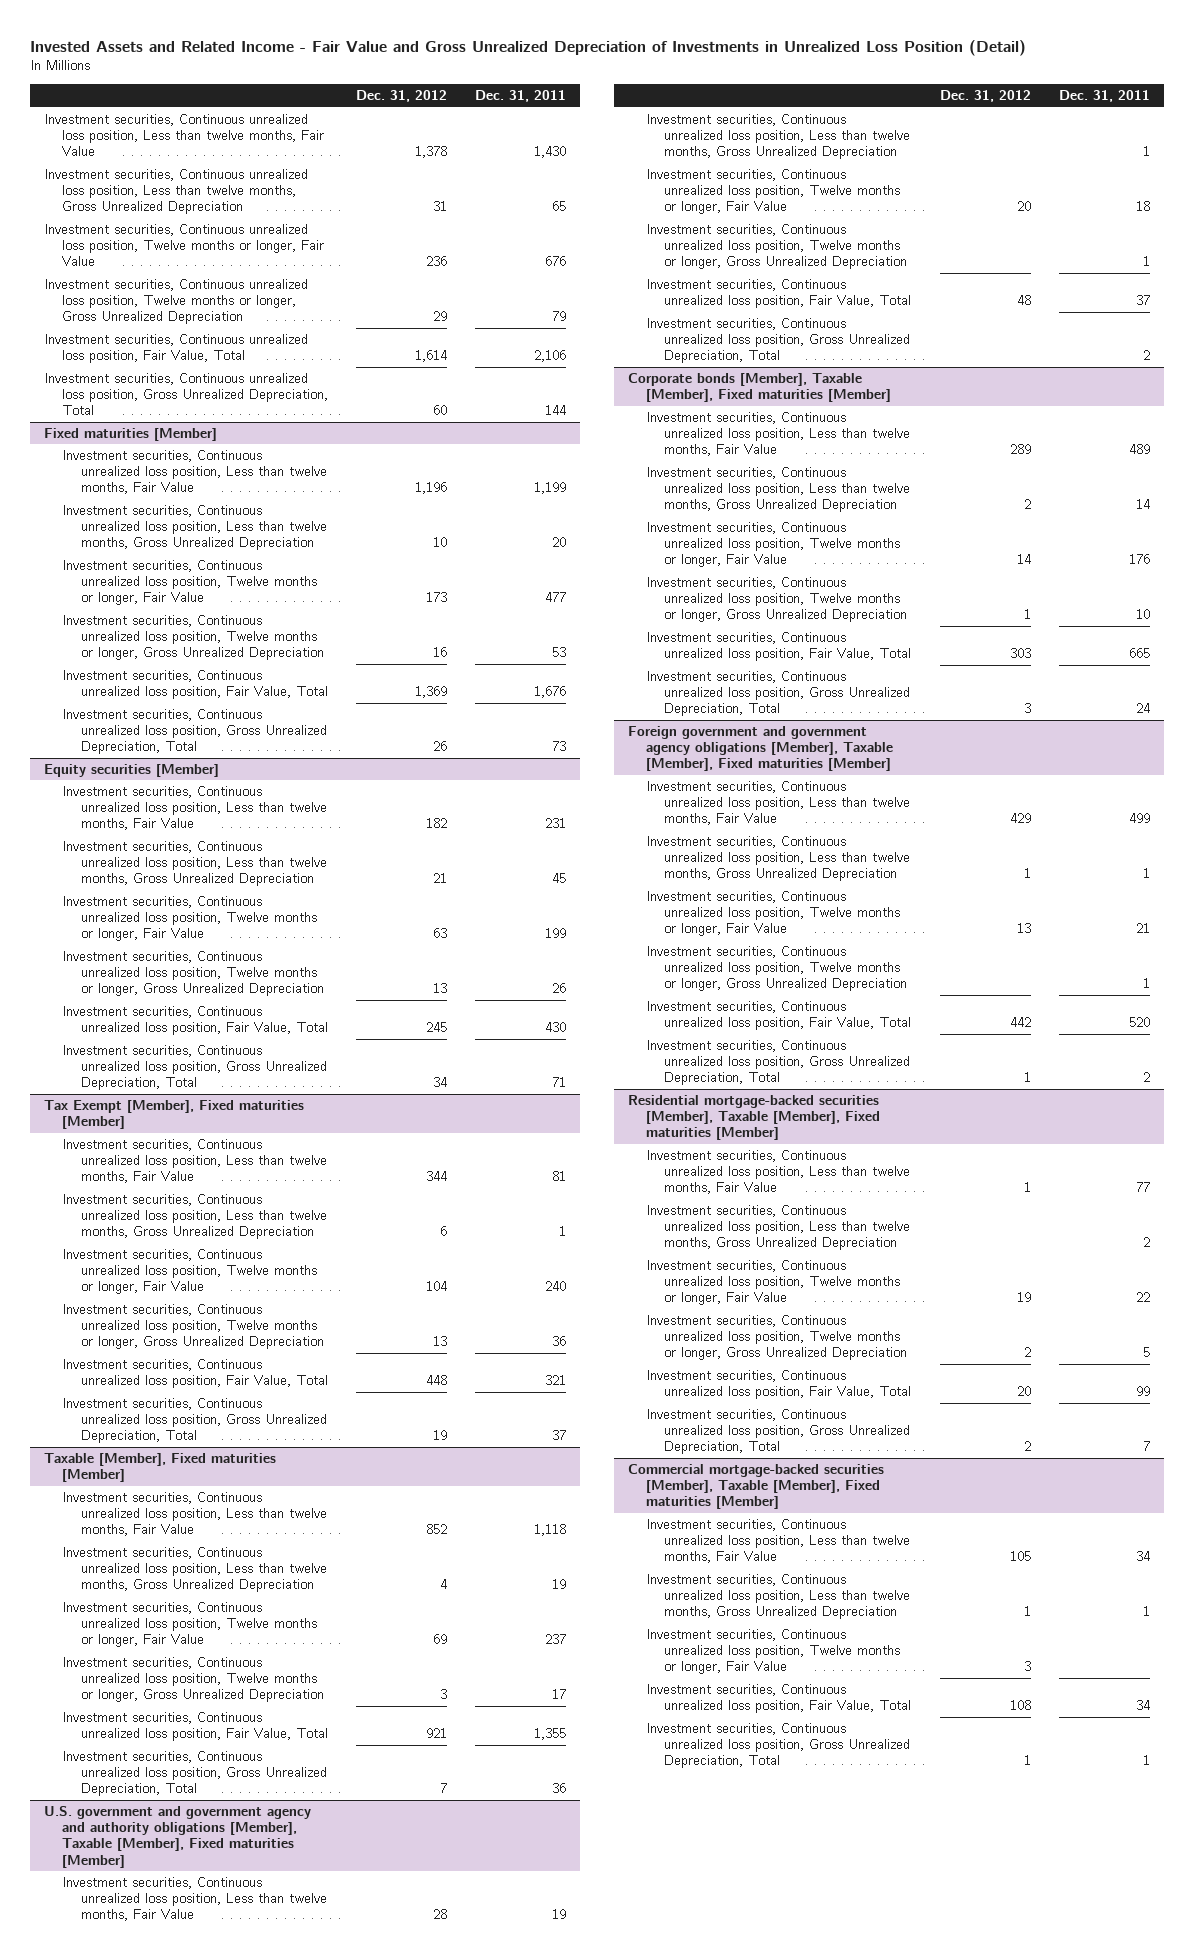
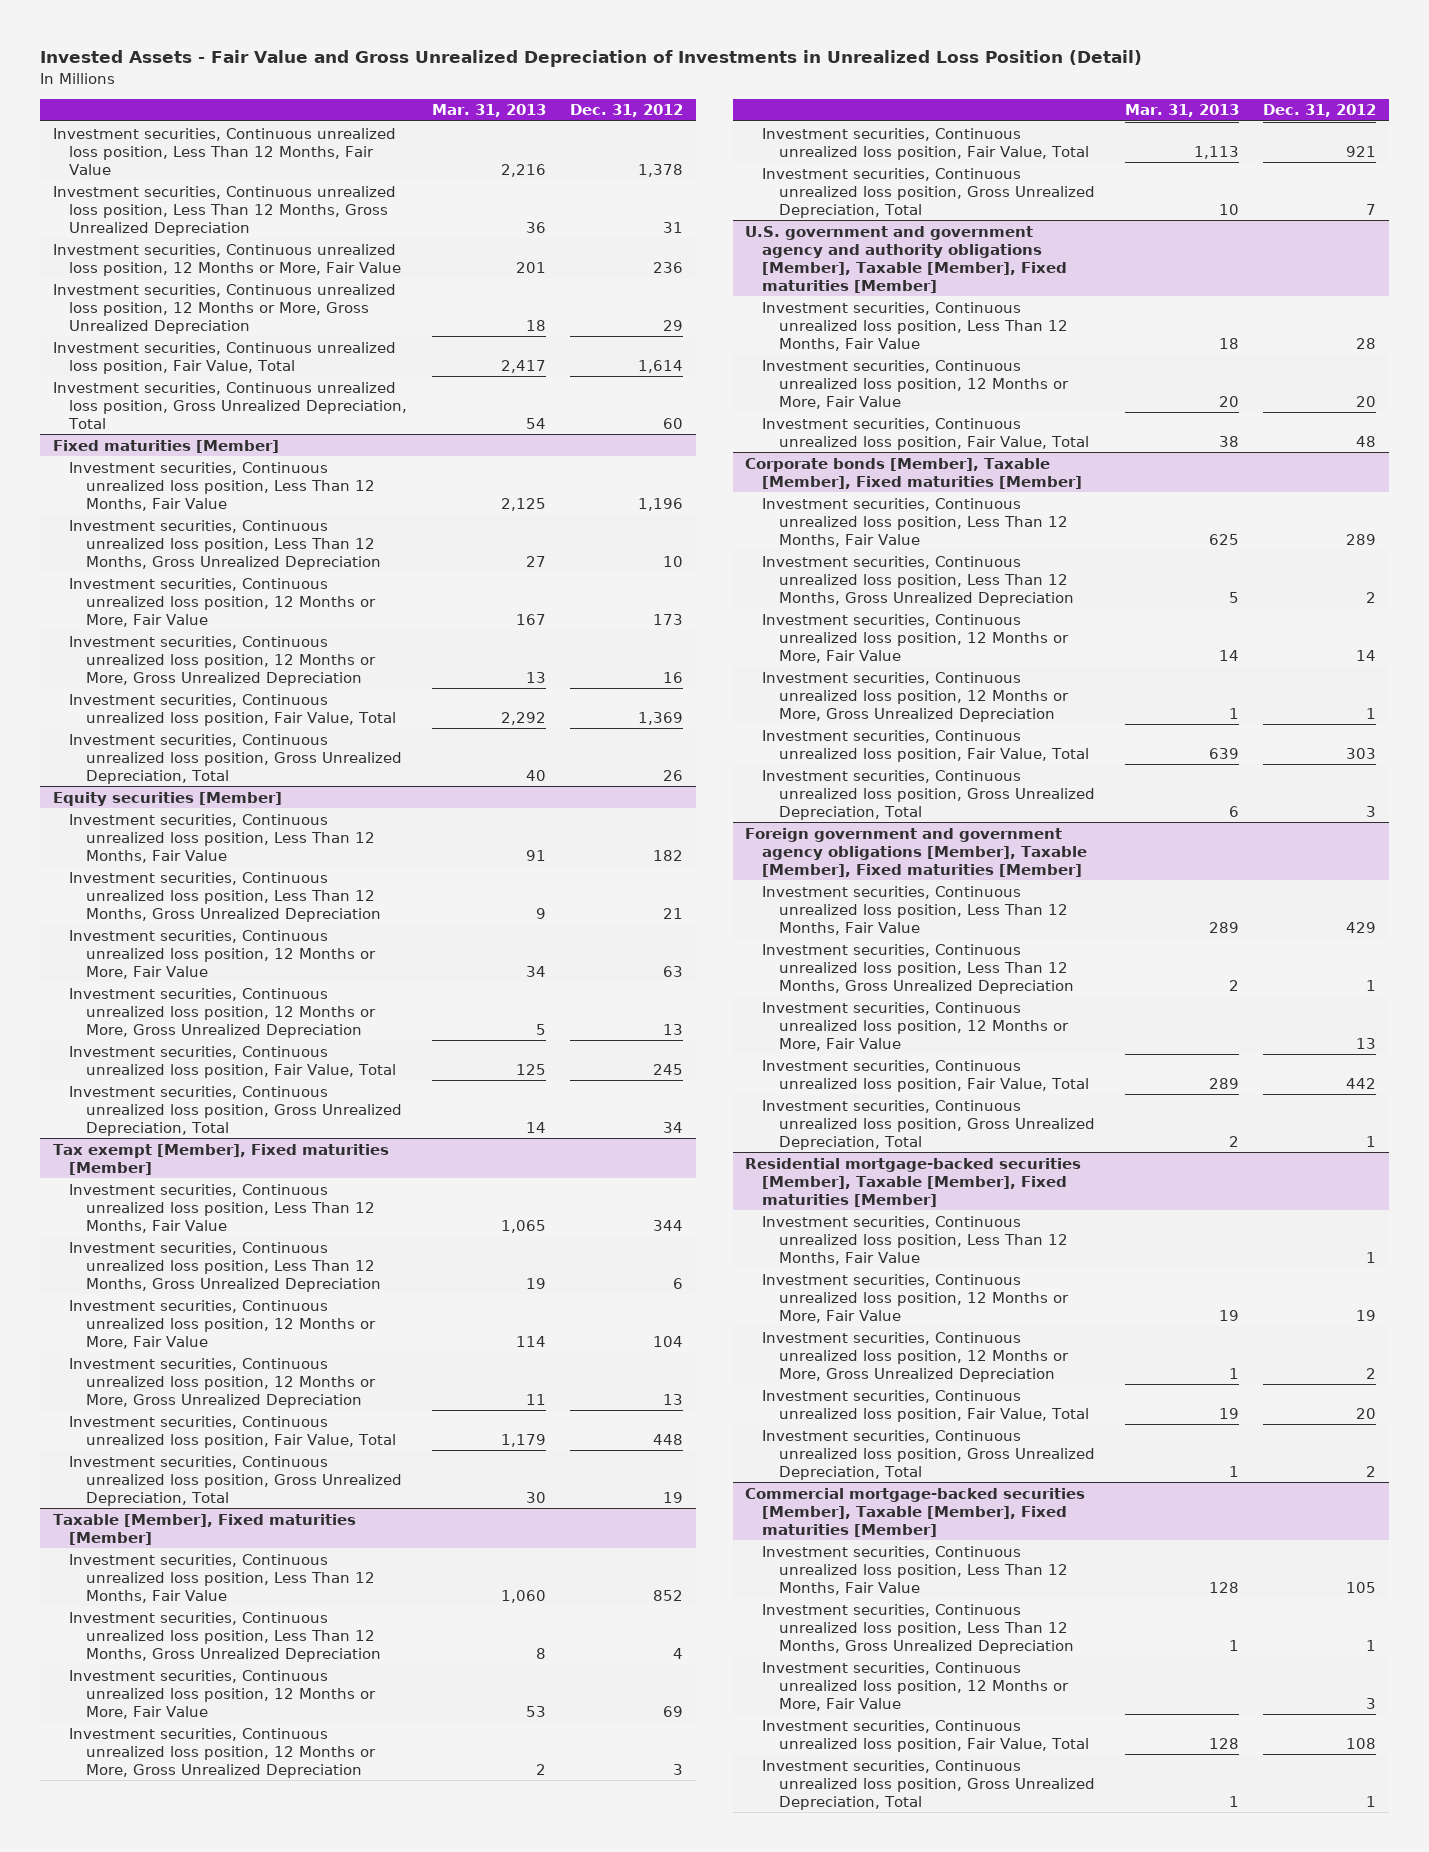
[30,39,1027,56] Invested Assets and Related Income - Fair Value and Gross Unrealized Depreciation of Investments in Unrealized Loss Position (Detail) -> [40,50,1143,68] Invested Assets - Fair Value and Gross Unrealized Depreciation of Investments in Unrealized Loss Position (Detail)
[474,90,566,103] Dec. 31, 2011 -> none
none -> [431,104,546,118] Mar. 31, 2013
[44,113,325,157] Investment securities, Continuous unrealized loss position, Less than twelve months, Fair Value -> [52,127,396,175] Investment securities, Continuous unrealized loss position, Less Than 12 Months, Fair Value
[44,168,309,215] Investment securities, Continuous unrealized loss position, Less than twelve months, Gross Unrealized Depreciation -> [52,185,396,236] Investment securities, Continuous unrealized loss position, Less Than 12 Months, Gross Unrealized Depreciation
[44,223,325,267] Investment securities, Continuous unrealized loss position, Twelve months or longer, Fair Value -> [52,243,402,276] Investment securities, Continuous unrealized loss position, 12 Months or More, Fair Value
[44,278,309,325] Investment securities, Continuous unrealized loss position, Twelve months or longer, Gross Unrealized Depreciation -> [52,283,396,334] Investment securities, Continuous unrealized loss position, 12 Months or More, Gross Unrealized Depreciation
[62,449,327,495] Investment securities, Continuous unrealized loss position, Less than twelve months, Fair Value -> [69,461,375,511] Investment securities, Continuous unrealized loss position, Less Than 12 Months, Fair Value
[62,504,327,551] Investment securities, Continuous unrealized loss position, Less than twelve months, Gross Unrealized Depreciation -> [69,519,381,570] Investment securities, Continuous unrealized loss position, Less Than 12 Months, Gross Unrealized Depreciation
[62,559,317,606] Investment securities, Continuous unrealized loss position, Twelve months or longer, Fair Value -> [69,577,376,627] Investment securities, Continuous unrealized loss position, 12 Months or More, Fair Value
[62,614,324,661] Investment securities, Continuous unrealized loss position, Twelve months or longer, Gross Unrealized Depreciation -> [69,635,376,686] Investment securities, Continuous unrealized loss position, 12 Months or More, Gross Unrealized Depreciation
[62,785,327,831] Investment securities, Continuous unrealized loss position, Less than twelve months, Fair Value -> [69,813,375,863] Investment securities, Continuous unrealized loss position, Less Than 12 Months, Fair Value
[62,840,327,887] Investment securities, Continuous unrealized loss position, Less than twelve months, Gross Unrealized Depreciation -> [69,871,381,922] Investment securities, Continuous unrealized loss position, Less Than 12 Months, Gross Unrealized Depreciation
[62,895,317,942] Investment securities, Continuous unrealized loss position, Twelve months or longer, Fair Value -> [69,929,376,979] Investment securities, Continuous unrealized loss position, 12 Months or More, Fair Value
[62,950,324,997] Investment securities, Continuous unrealized loss position, Twelve months or longer, Gross Unrealized Depreciation -> [69,987,376,1038] Investment securities, Continuous unrealized loss position, 12 Months or More, Gross Unrealized Depreciation
[44,1099,305,1130] Tax Exempt [Member], Fixed maturities [Member] -> [52,1143,389,1175] Tax exempt [Member], Fixed maturities [Member]
[62,1138,327,1184] Investment securities, Continuous unrealized loss position, Less than twelve months, Fair Value -> [69,1183,375,1233] Investment securities, Continuous unrealized loss position, Less Than 12 Months, Fair Value
[62,1193,327,1240] Investment securities, Continuous unrealized loss position, Less than twelve months, Gross Unrealized Depreciation -> [69,1241,381,1292] Investment securities, Continuous unrealized loss position, Less Than 12 Months, Gross Unrealized Depreciation
[62,1248,317,1295] Investment securities, Continuous unrealized loss position, Twelve months or longer, Fair Value -> [69,1299,376,1349] Investment securities, Continuous unrealized loss position, 12 Months or More, Fair Value
[62,1303,324,1350] Investment securities, Continuous unrealized loss position, Twelve months or longer, Gross Unrealized Depreciation -> [69,1357,376,1408] Investment securities, Continuous unrealized loss position, 12 Months or More, Gross Unrealized Depreciation
[62,1491,327,1537] Investment securities, Continuous unrealized loss position, Less than twelve months, Fair Value -> [69,1553,375,1603] Investment securities, Continuous unrealized loss position, Less Than 12 Months, Fair Value
[62,1546,327,1593] Investment securities, Continuous unrealized loss position, Less than twelve months, Gross Unrealized Depreciation -> [69,1611,381,1662] Investment securities, Continuous unrealized loss position, Less Than 12 Months, Gross Unrealized Depreciation
[62,1601,317,1648] Investment securities, Continuous unrealized loss position, Twelve months or longer, Fair Value -> [69,1669,376,1719] Investment securities, Continuous unrealized loss position, 12 Months or More, Fair Value
[62,1656,324,1703] Investment securities, Continuous unrealized loss position, Twelve months or longer, Gross Unrealized Depreciation -> [69,1727,376,1778] Investment securities, Continuous unrealized loss position, 12 Months or More, Gross Unrealized Depreciation
[646,113,911,160] Investment securities, Continuous unrealized loss position, Less than twelve months, Gross Unrealized Depreciation -> none
[646,223,908,270] Investment securities, Continuous unrealized loss position, Twelve months or longer, Gross Unrealized Depreciation -> none
[62,1876,327,1922] Investment securities, Continuous unrealized loss position, Less than twelve months, Fair Value -> [762,301,1068,351] Investment securities, Continuous unrealized loss position, Less Than 12 Months, Fair Value
[646,168,901,215] Investment securities, Continuous unrealized loss position, Twelve months or longer, Fair Value -> [762,359,1069,409] Investment securities, Continuous unrealized loss position, 12 Months or More, Fair Value
[646,317,911,364] Investment securities, Continuous unrealized loss position, Gross Unrealized Depreciation, Total -> none
[646,411,911,457] Investment securities, Continuous unrealized loss position, Less than twelve months, Fair Value -> [762,497,1068,547] Investment securities, Continuous unrealized loss position, Less Than 12 Months, Fair Value
[646,466,911,513] Investment securities, Continuous unrealized loss position, Less than twelve months, Gross Unrealized Depreciation -> [762,555,1074,606] Investment securities, Continuous unrealized loss position, Less Than 12 Months, Gross Unrealized Depreciation
[646,521,901,568] Investment securities, Continuous unrealized loss position, Twelve months or longer, Fair Value -> [762,613,1069,663] Investment securities, Continuous unrealized loss position, 12 Months or More, Fair Value
[646,576,908,623] Investment securities, Continuous unrealized loss position, Twelve months or longer, Gross Unrealized Depreciation -> [762,671,1069,722] Investment securities, Continuous unrealized loss position, 12 Months or More, Gross Unrealized Depreciation
[646,945,908,992] Investment securities, Continuous unrealized loss position, Twelve months or longer, Gross Unrealized Depreciation -> none
[646,780,911,826] Investment securities, Continuous unrealized loss position, Less than twelve months, Fair Value -> [762,885,1068,935] Investment securities, Continuous unrealized loss position, Less Than 12 Months, Fair Value
[646,835,911,882] Investment securities, Continuous unrealized loss position, Less than twelve months, Gross Unrealized Depreciation -> [762,943,1074,994] Investment securities, Continuous unrealized loss position, Less Than 12 Months, Gross Unrealized Depreciation
[646,890,901,937] Investment securities, Continuous unrealized loss position, Twelve months or longer, Fair Value -> [762,1001,1069,1051] Investment securities, Continuous unrealized loss position, 12 Months or More, Fair Value
[646,1204,911,1251] Investment securities, Continuous unrealized loss position, Less than twelve months, Gross Unrealized Depreciation -> none
[646,1149,911,1195] Investment securities, Continuous unrealized loss position, Less than twelve months, Fair Value -> [762,1215,1068,1265] Investment securities, Continuous unrealized loss position, Less Than 12 Months, Fair Value
[646,1259,901,1306] Investment securities, Continuous unrealized loss position, Twelve months or longer, Fair Value -> [762,1273,1069,1323] Investment securities, Continuous unrealized loss position, 12 Months or More, Fair Value
[646,1314,908,1361] Investment securities, Continuous unrealized loss position, Twelve months or longer, Gross Unrealized Depreciation -> [762,1331,1069,1382] Investment securities, Continuous unrealized loss position, 12 Months or More, Gross Unrealized Depreciation
[646,1518,911,1564] Investment securities, Continuous unrealized loss position, Less than twelve months, Fair Value -> [762,1545,1068,1595] Investment securities, Continuous unrealized loss position, Less Than 12 Months, Fair Value
[646,1573,911,1620] Investment securities, Continuous unrealized loss position, Less than twelve months, Gross Unrealized Depreciation -> [762,1603,1074,1654] Investment securities, Continuous unrealized loss position, Less Than 12 Months, Gross Unrealized Depreciation
[646,1628,901,1675] Investment securities, Continuous unrealized loss position, Twelve months or longer, Fair Value -> [762,1661,1069,1711] Investment securities, Continuous unrealized loss position, 12 Months or More, Fair Value

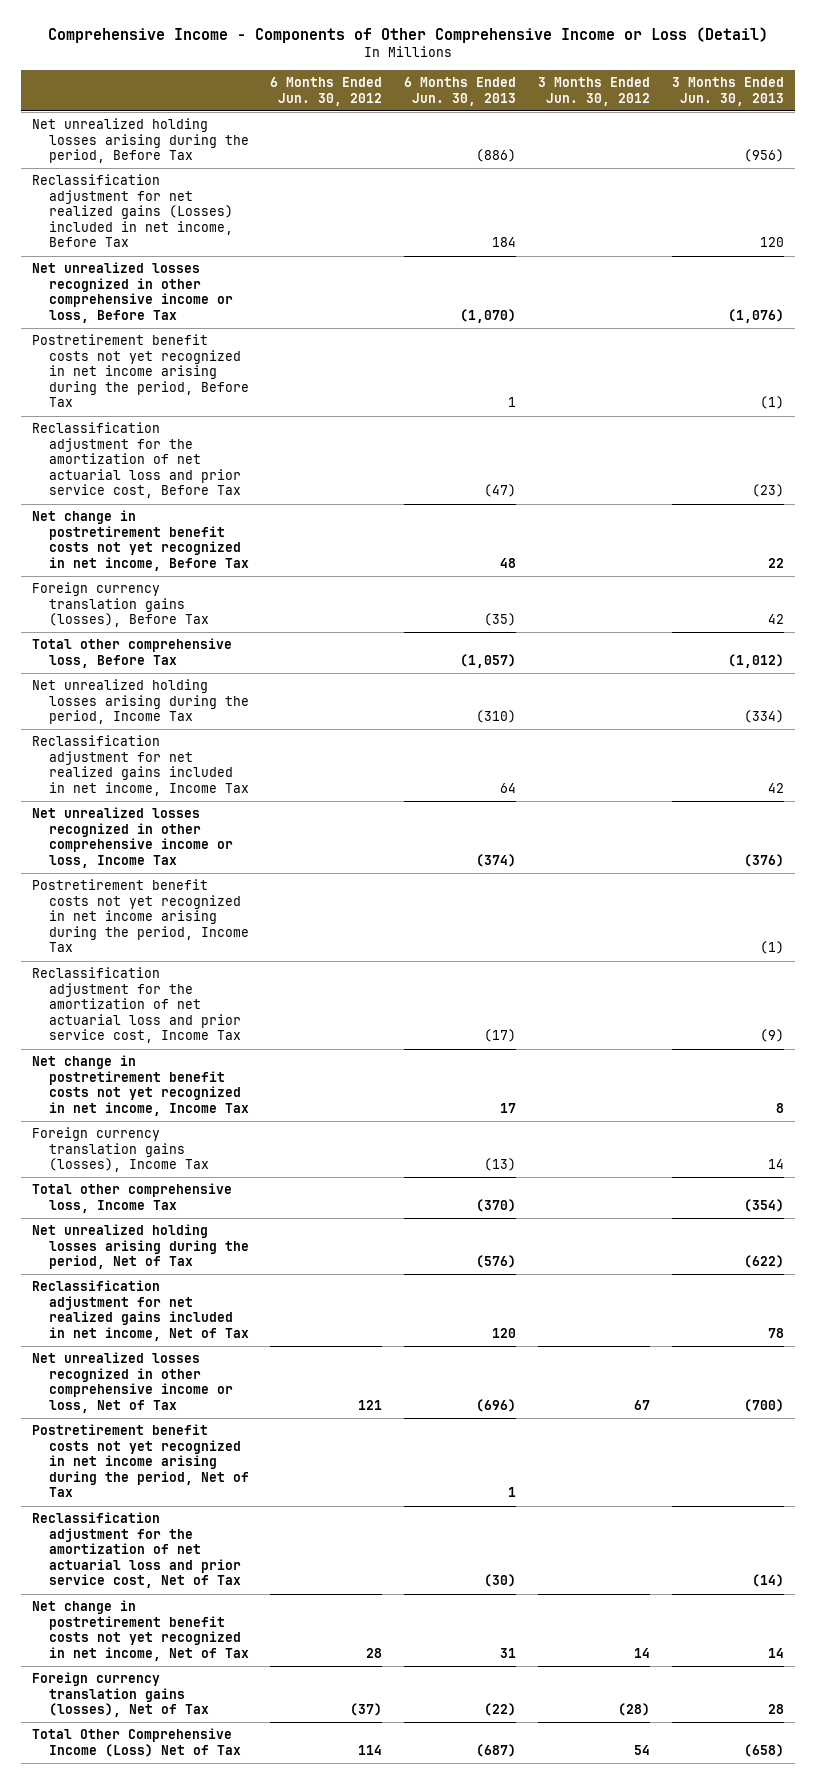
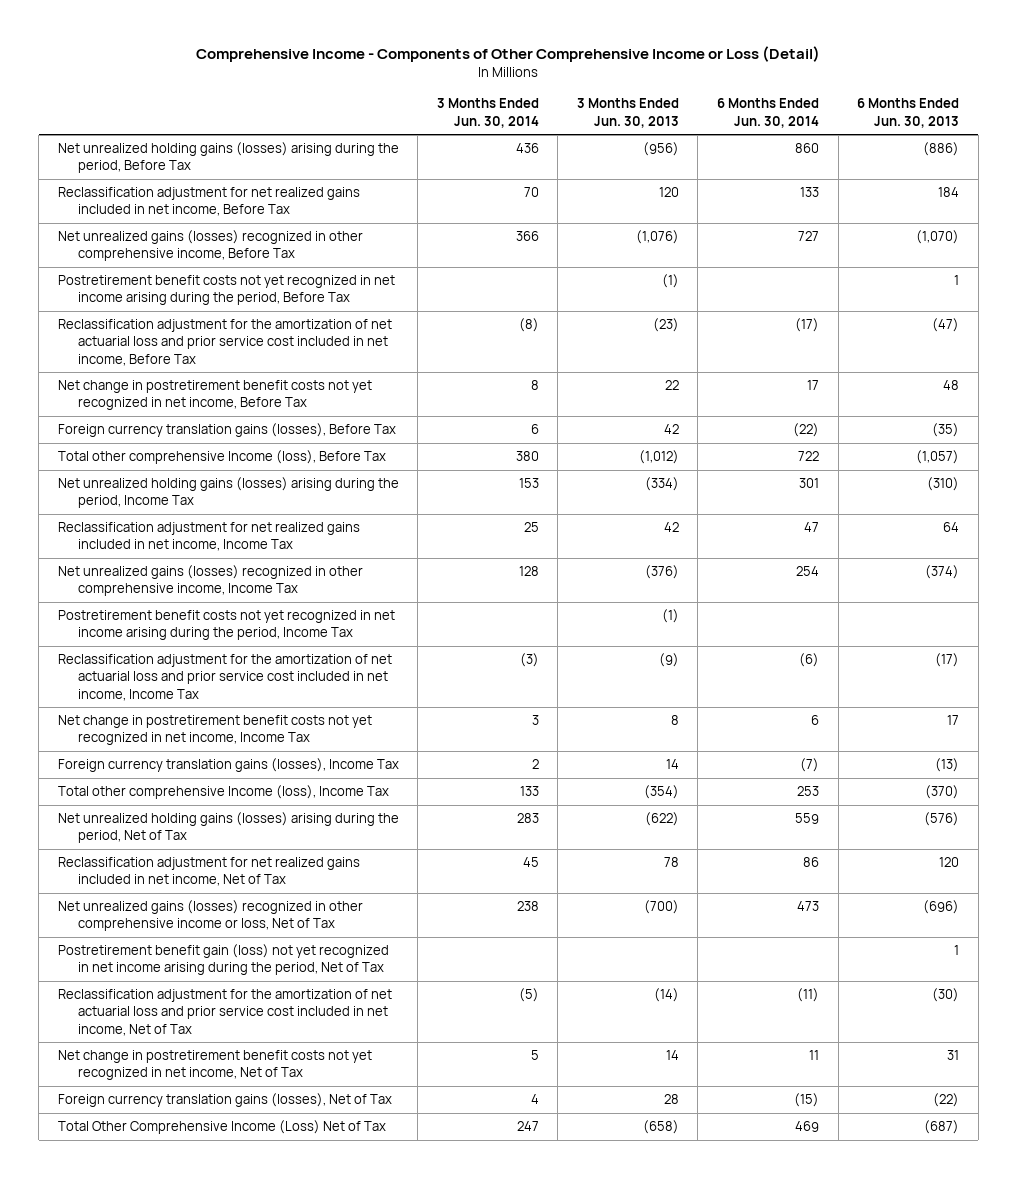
[270,76,383,106] 6 Months Ended Jun. 30, 2012 -> none
[537,76,650,106] 3 Months Ended Jun. 30, 2012 -> none
none -> [436,98,539,128] 3 Months Ended Jun. 30, 2014
none -> [717,98,820,128] 6 Months Ended Jun. 30, 2014
[31,118,249,164] Net unrealized holding losses arising during the period, Before Tax -> [57,142,399,174] Net unrealized holding gains (losses) arising during the period, Before Tax
[31,174,233,248] Reclassification adjustment for net realized gains (Losses) included in net income, Before Tax -> [57,187,360,217] Reclassification adjustment for net realized gains included in net income, Before Tax
[31,262,233,323] Net unrealized losses recognized in other comprehensive income or loss, Before Tax -> [57,230,363,262] Net unrealized gains (losses) recognized in other comprehensive income, Before Tax
[31,422,241,499] Reclassification adjustment for the amortization of net actuarial loss and prior service cost, Before Tax -> [57,319,392,366] Reclassification adjustment for the amortization of net actuarial loss and prior service cost included in net income, Before Tax
[31,638,232,668] Total other comprehensive loss, Before Tax -> [57,450,386,465] Total other comprehensive Income (loss), Before Tax
[31,679,249,725] Net unrealized holding losses arising during the period, Income Tax -> [57,477,399,509] Net unrealized holding gains (losses) arising during the period, Income Tax
[31,807,233,868] Net unrealized losses recognized in other comprehensive income or loss, Income Tax -> [57,565,363,597] Net unrealized gains (losses) recognized in other comprehensive income, Income Tax
[31,967,241,1044] Reclassification adjustment for the amortization of net actuarial loss and prior service cost, Income Tax -> [57,654,392,701] Reclassification adjustment for the amortization of net actuarial loss and prior service cost included in net income, Income Tax
[31,1183,232,1213] Total other comprehensive loss, Income Tax -> [57,785,389,800] Total other comprehensive Income (loss), Income Tax
[31,1224,249,1270] Net unrealized holding losses arising during the period, Net of Tax -> [57,812,399,844] Net unrealized holding gains (losses) arising during the period, Net of Tax
[31,1352,233,1413] Net unrealized losses recognized in other comprehensive income or loss, Net of Tax -> [57,900,363,932] Net unrealized gains (losses) recognized in other comprehensive income or loss, Net of Tax
[31,1424,249,1498] Postretirement benefit costs not yet recognized in net income arising during the period, Net of Tax -> [57,944,389,976] Postretirement benefit gain (loss) not yet recognized in net income arising during the period, Net of Tax
[31,1512,241,1589] Reclassification adjustment for the amortization of net actuarial loss and prior service cost, Net of Tax -> [57,989,392,1036] Reclassification adjustment for the amortization of net actuarial loss and prior service cost included in net income, Net of Tax

